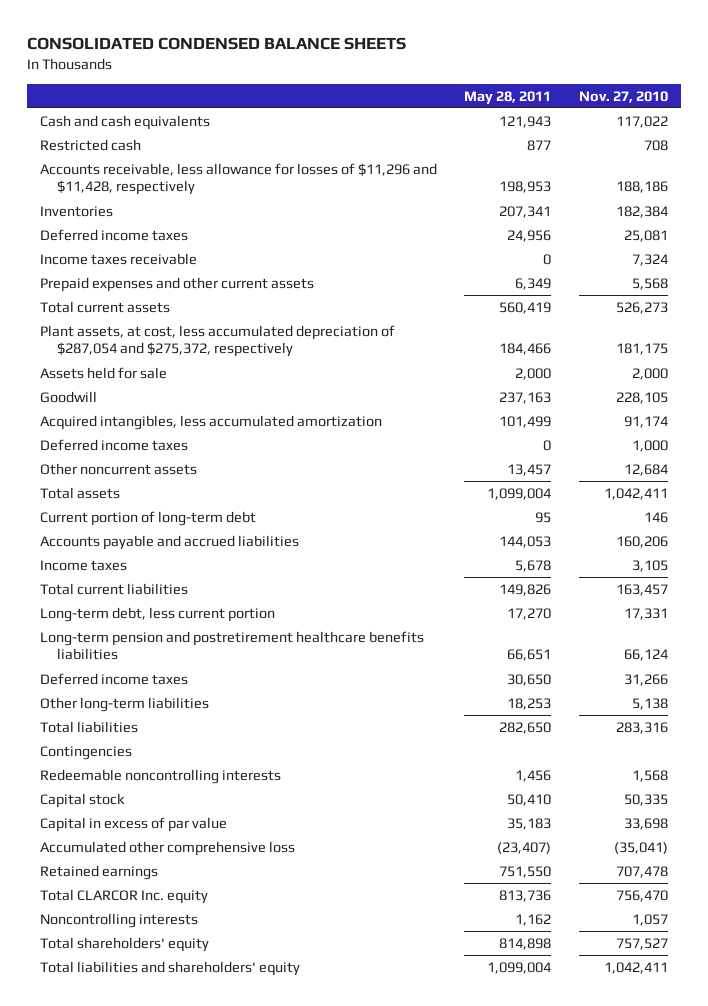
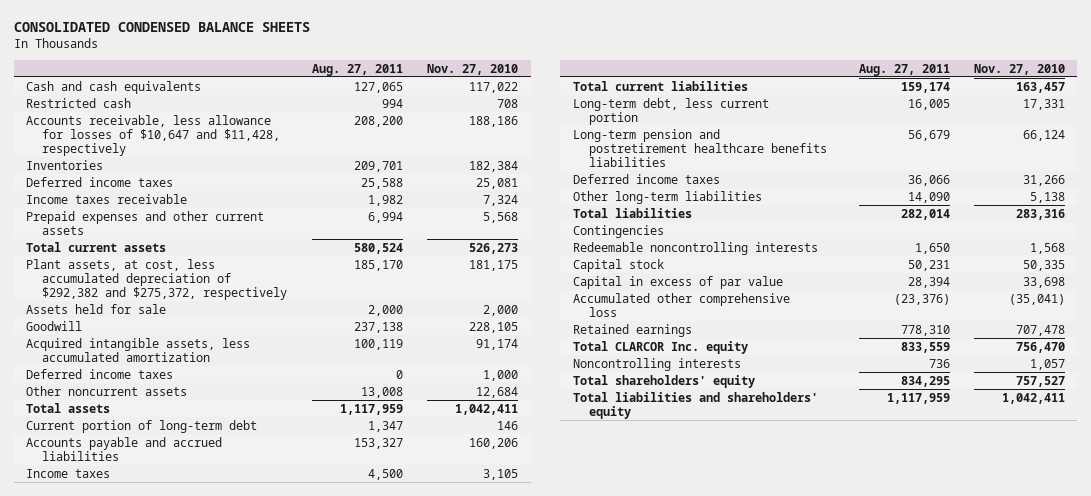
[464,90,552,105] May 28, 2011 -> none
none -> [311,63,403,76] Aug. 27, 2011
[40,162,438,196] Accounts receivable, less allowance for losses of $11,296 and $11,428, respectively -> [25,114,281,156] Accounts receivable, less allowance for losses of $10,647 and $11,428, respectively
[40,324,396,358] Plant assets, at cost, less accumulated depreciation of $287,054 and $275,372, respectively -> [25,258,288,300] Plant assets, at cost, less accumulated depreciation of $292,382 and $275,372, respectively
[40,414,383,430] Acquired intangibles, less accumulated amortization -> [25,337,250,362] Acquired intangible assets, less accumulated amortization

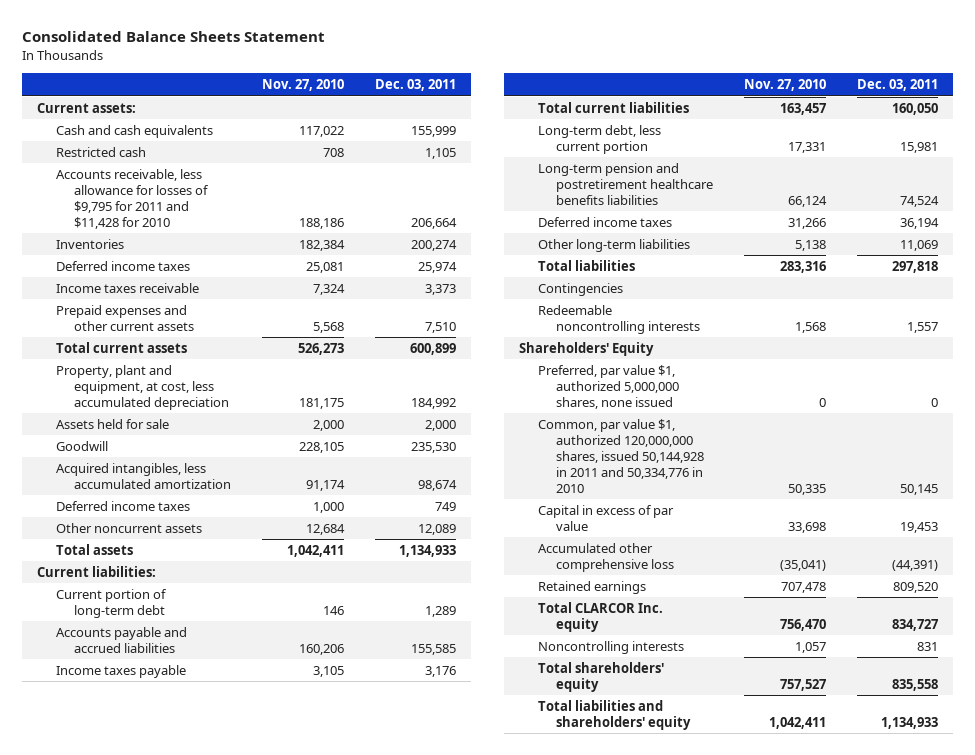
[13,22,310,33] CONSOLIDATED CONDENSED BALANCE SHEETS -> [21,31,325,43] Consolidated Balance Sheets Statement
[311,63,403,76] Aug. 27, 2011 -> none
none -> [374,79,456,92] Dec. 03, 2011
none -> [37,102,137,113] Current assets:
[25,114,281,156] Accounts receivable, less allowance for losses of $10,647 and $11,428, respectively -> [55,168,210,229] Accounts receivable, less allowance for losses of $9,795 for 2011 and $11,428 for 2010
[25,258,288,300] Plant assets, at cost, less accumulated depreciation of $292,382 and $275,372, respectively -> [55,364,230,410] Property, plant and equipment, at cost, less accumulated depreciation
[25,337,250,362] Acquired intangible assets, less accumulated amortization -> [55,462,232,489] Acquired intangibles, less accumulated amortization
none -> [37,565,157,577] Current liabilities:
[25,468,110,478] Income taxes -> [55,664,186,678] Income taxes payable
none -> [519,341,655,356] Shareholders' Equity
none -> [537,364,680,409] Preferred, par value $1, authorized 5,000,000 shares, none issued
[572,258,664,272] Capital stock -> [537,418,705,493] Common, par value $1, authorized 120,000,000 shares, issued 50,144,928 in 2011 and 50,334,776 in 2010

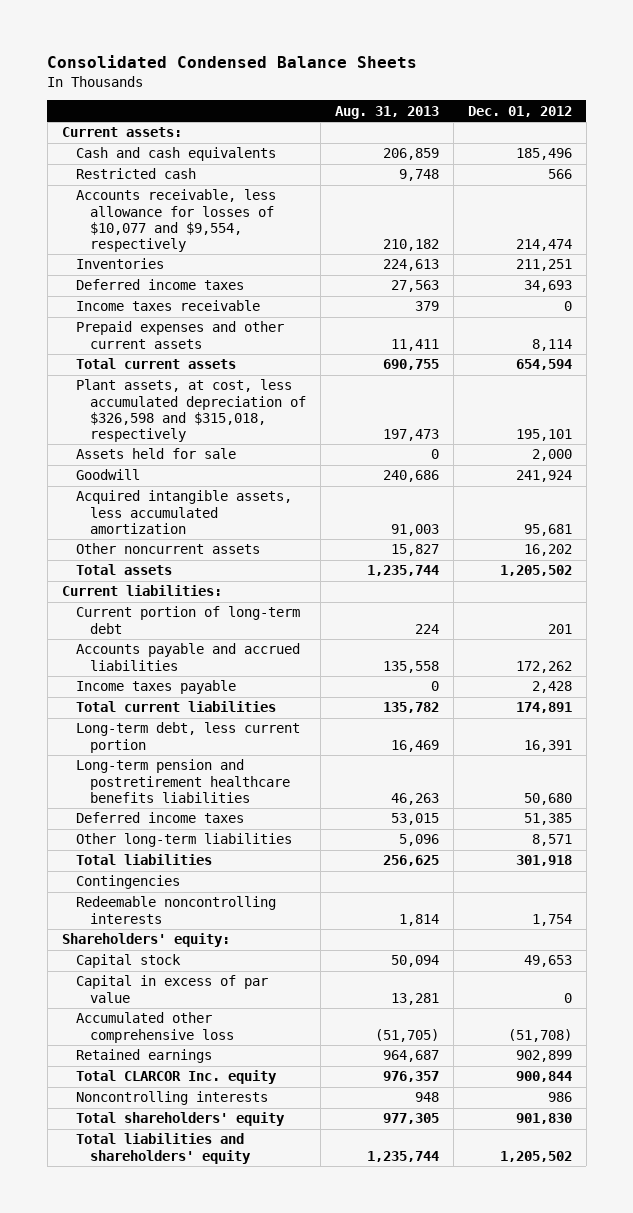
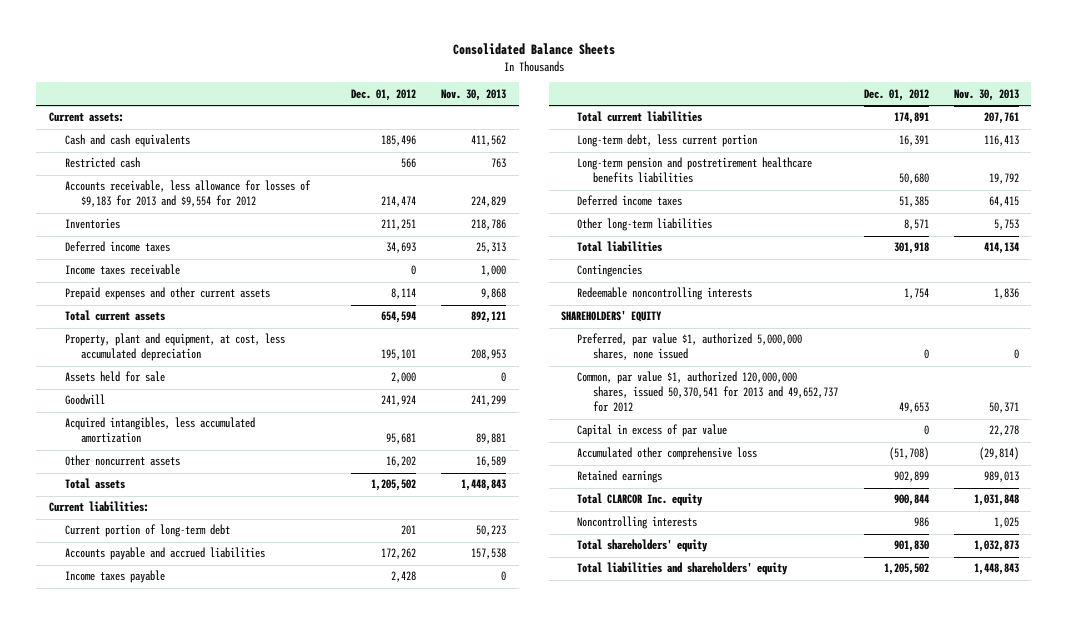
[47,55,418,69] Consolidated Condensed Balance Sheets -> [452,43,615,56] Consolidated Balance Sheets
[334,105,439,119] Aug. 31, 2013 -> none
none -> [441,88,507,101] Nov. 30, 2013
[75,189,276,252] Accounts receivable, less allowance for losses of $10,077 and $9,554, respectively -> [64,180,311,208] Accounts receivable, less allowance for losses of $9,183 for 2013 and $9,554 for 2012
[75,379,306,442] Plant assets, at cost, less accumulated depreciation of $326,598 and $315,018, respectively -> [64,333,285,362] Property, plant and equipment, at cost, less accumulated depreciation
[75,490,292,534] Acquired intangible assets, less accumulated amortization -> [64,417,255,444] Acquired intangibles, less accumulated amortization
[61,933,230,948] Shareholders' equity: -> [561,310,663,323] SHAREHOLDERS' EQUITY
none -> [577,333,803,361] Preferred, par value $1, authorized 5,000,000 shares, none issued
[75,954,181,969] Capital stock -> [577,371,839,413] Common, par value $1, authorized 120,000,000 shares, issued 50,370,541 for 2013 and 49,652,737 for 2012

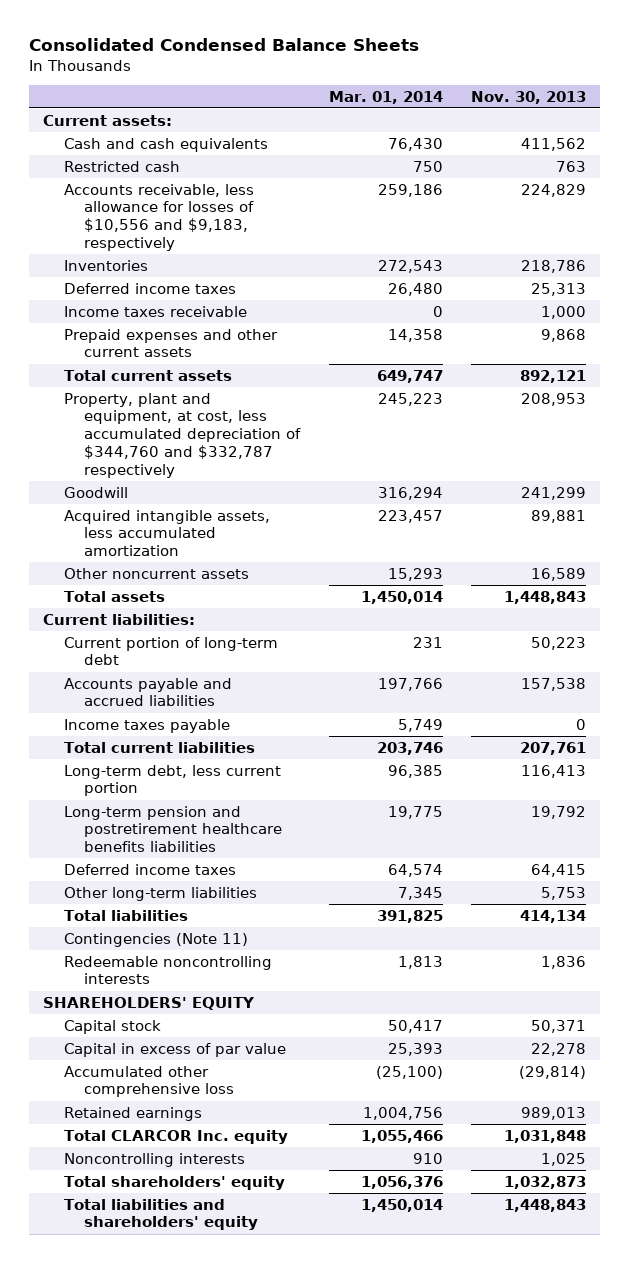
[452,43,615,56] Consolidated Balance Sheets -> [28,38,419,52] Consolidated Condensed Balance Sheets
[350,88,416,101] Dec. 01, 2012 -> none
none -> [328,90,443,104] Mar. 01, 2014
[64,180,311,208] Accounts receivable, less allowance for losses of $9,183 for 2013 and $9,554 for 2012 -> [63,183,255,251] Accounts receivable, less allowance for losses of $10,556 and $9,183, respectively
[64,371,165,383] Assets held for sale -> none
[64,333,285,362] Property, plant and equipment, at cost, less accumulated depreciation -> [63,392,302,478] Property, plant and equipment, at cost, less accumulated depreciation of $344,760 and $332,787 respectively
[64,417,255,444] Acquired intangibles, less accumulated amortization -> [63,509,270,557] Acquired intangible assets, less accumulated amortization
[577,264,643,278] Contingencies -> [63,932,248,947] Contingencies (Note 11)
[577,333,803,361] Preferred, par value $1, authorized 5,000,000 shares, none issued -> none
[577,371,839,413] Common, par value $1, authorized 120,000,000 shares, issued 50,370,541 for 2013 and 49,652,737 for 2012 -> [63,1019,161,1034] Capital stock

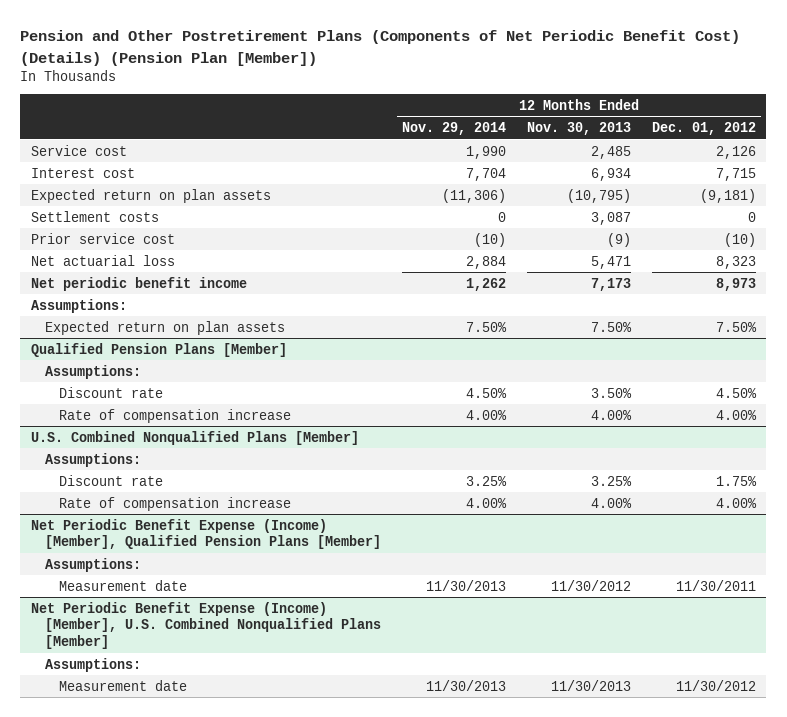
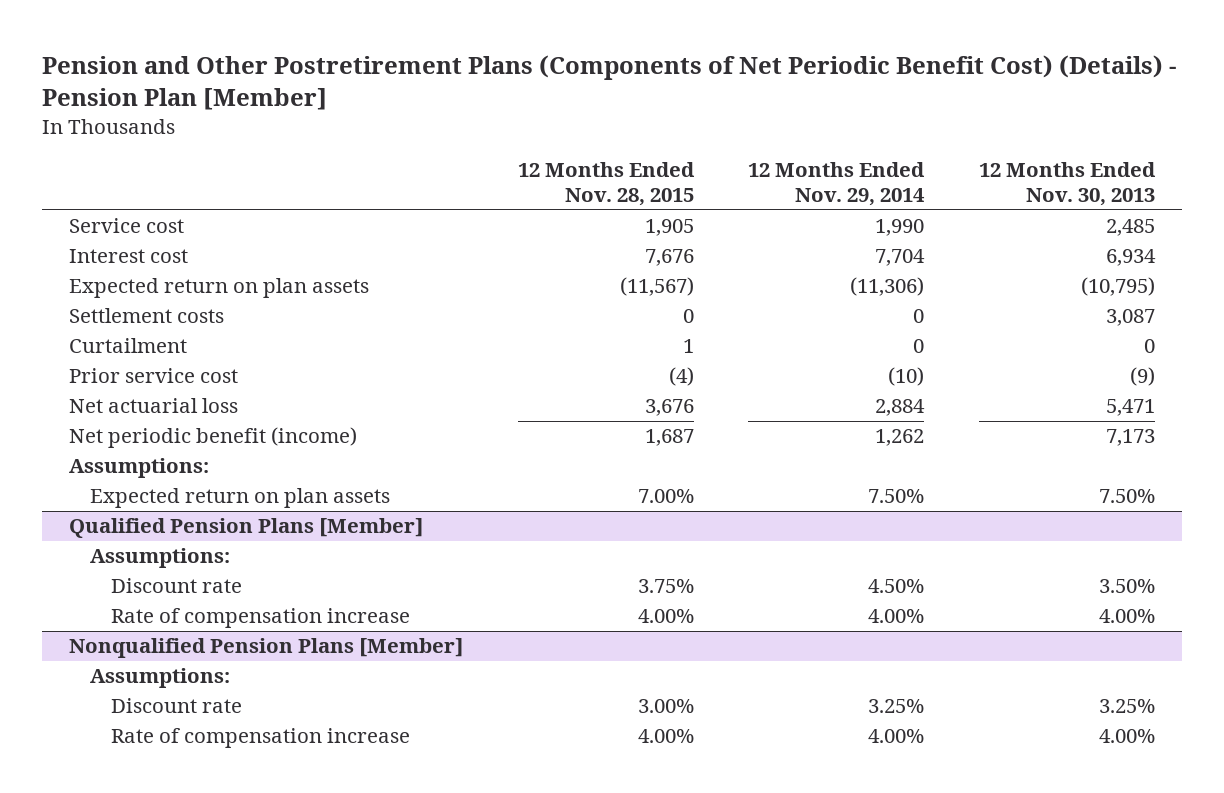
[20,30,741,66] Pension and Other Postretirement Plans (Components of Net Periodic Benefit Cost) (Details) (Pension Plan [Member]) -> [41,55,1176,111] Pension and Other Postretirement Plans (Components of Net Periodic Benefit Cost) (Details) - Pension Plan [Member]
[651,122,756,136] Dec. 01, 2012 -> none
none -> [517,162,695,207] 12 Months Ended Nov. 28, 2015
none -> [69,338,188,354] Curtailment
[30,276,247,291] Net periodic benefit income -> [69,427,358,449] Net periodic benefit (income)
[30,430,359,445] U.S. Combined Nonqualified Plans [Member] -> none
none -> [69,638,464,659] Nonqualified Pension Plans [Member]
[30,518,382,550] Net Periodic Benefit Expense (Income) [Member], Qualified Pension Plans [Member] -> none
[45,557,142,572] Assumptions: -> none
[59,579,188,591] Measurement date -> none
[30,601,382,650] Net Periodic Benefit Expense (Income) [Member], U.S. Combined Nonqualified Plans [Member] -> none
[45,657,142,672] Assumptions: -> none
[59,679,188,691] Measurement date -> none

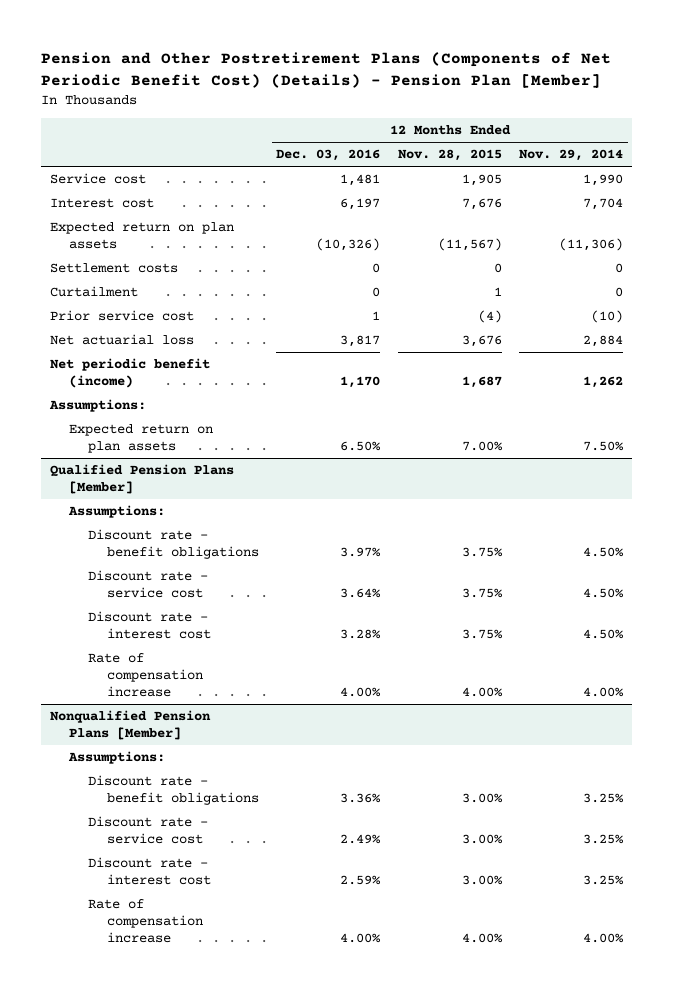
[979,162,1157,207] 12 Months Ended Nov. 30, 2013 -> none
none -> [276,149,381,162] Dec. 03, 2016
[110,578,242,594] Discount rate -> [88,529,260,559] Discount rate - benefit obligations
none -> [88,570,209,598] Discount rate - service cost
none -> [88,611,212,639] Discount rate - interest cost
[110,698,242,714] Discount rate -> [88,775,260,805] Discount rate - benefit obligations
none -> [88,816,209,844] Discount rate - service cost
none -> [88,857,212,885] Discount rate - interest cost

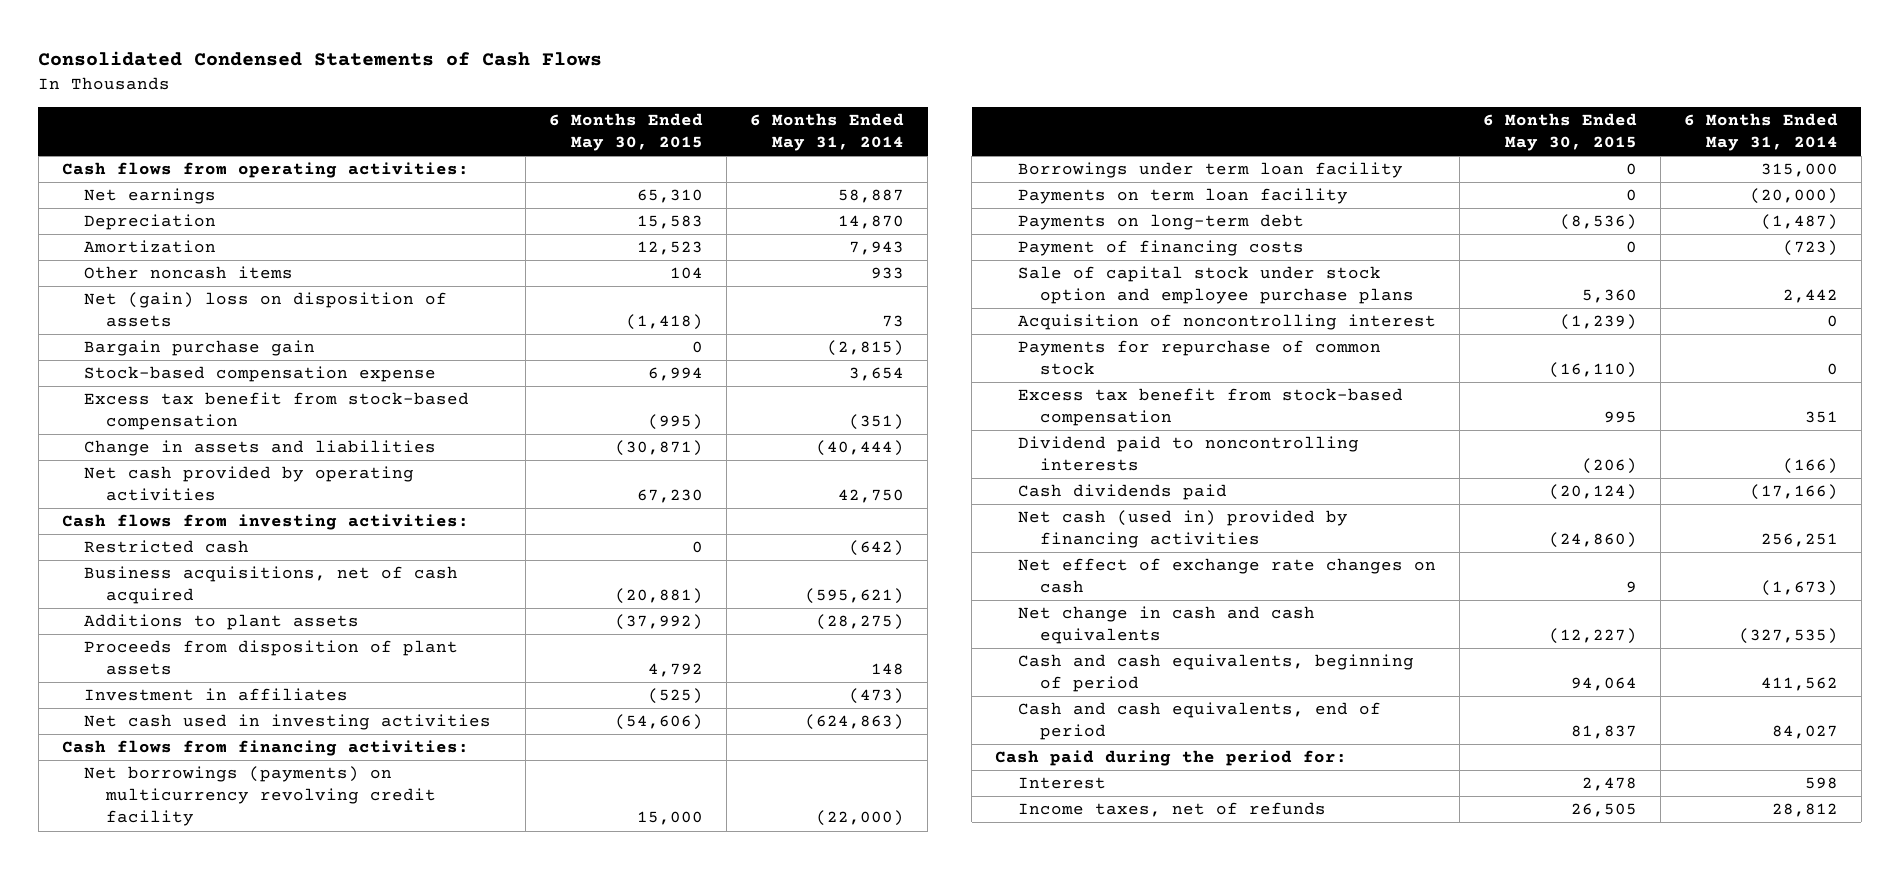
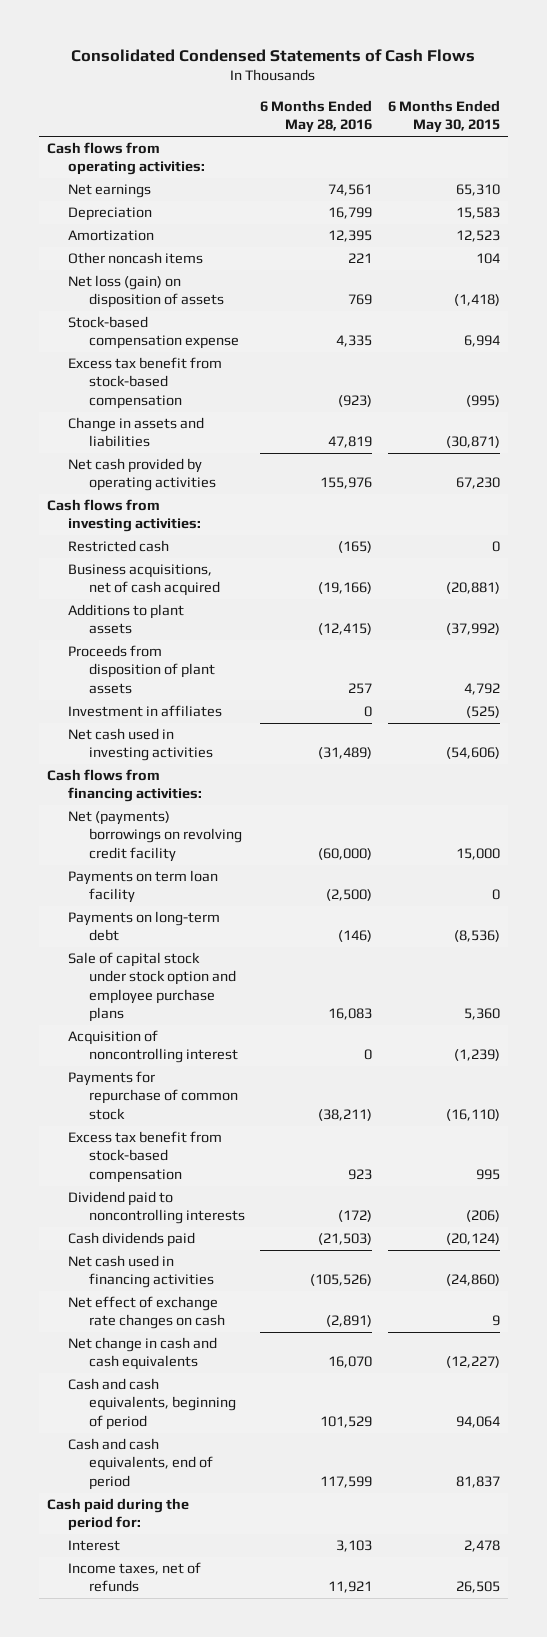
[750,113,905,152] 6 Months Ended May 31, 2014 -> none
none -> [260,100,373,134] 6 Months Ended May 28, 2016
[83,340,315,357] Bargain purchase gain -> none
[83,292,447,328] Net (gain) loss on disposition of assets -> [67,275,224,309] Net loss (gain) on disposition of assets
[1017,162,1403,179] Borrowings under term loan facility -> none
[83,766,437,827] Net borrowings (payments) on multicurrency revolving credit facility -> [67,811,242,862] Net (payments) borrowings on revolving credit facility
[1017,240,1304,257] Payment of financing costs -> none
[1017,510,1348,549] Net cash (used in) provided by financing activities -> [67,1255,214,1289] Net cash used in financing activities

